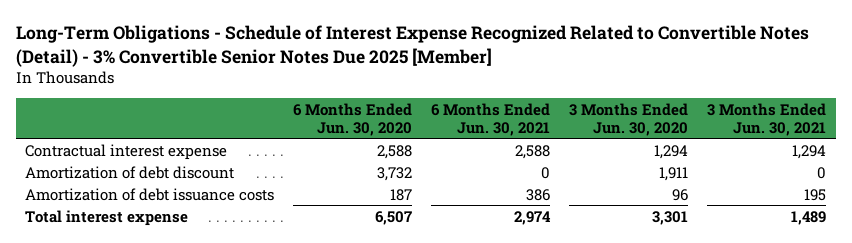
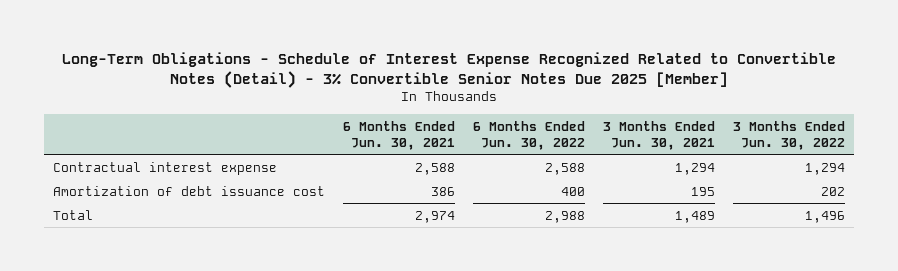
[293,102,413,136] 6 Months Ended Jun. 30, 2020 -> none
[569,102,689,136] 3 Months Ended Jun. 30, 2020 -> none
none -> [472,120,585,151] 6 Months Ended Jun. 30, 2022
none -> [732,120,845,151] 3 Months Ended Jun. 30, 2022
[25,165,235,179] Amortization of debt discount -> none
[25,187,275,201] Amortization of debt issuance costs -> [52,185,325,196] Amortization of debt issuance cost
[25,209,189,226] Total interest expense -> [52,209,93,220] Total

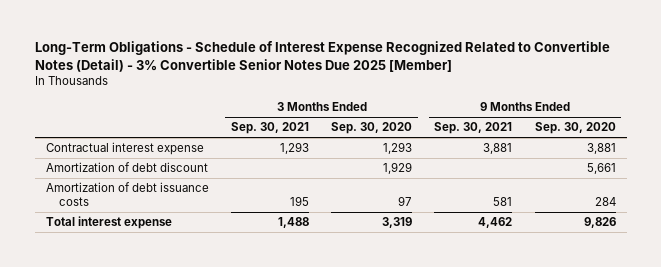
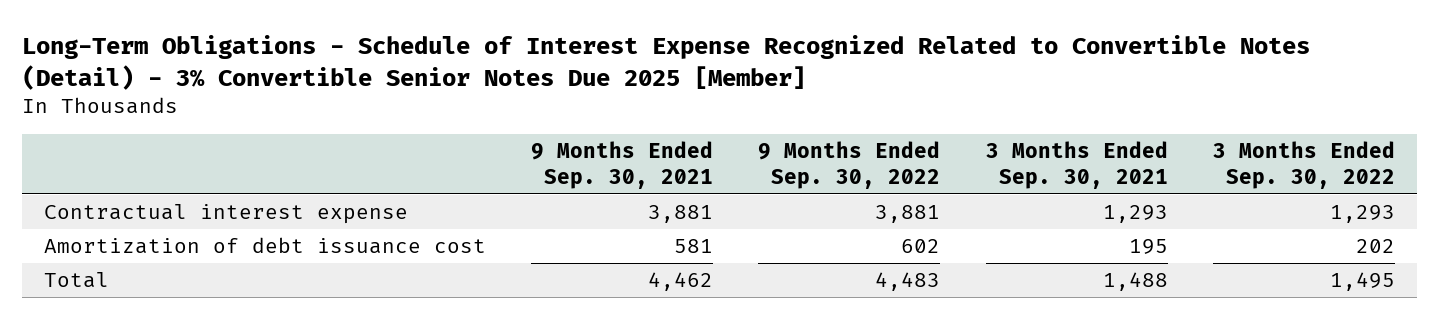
[331,122,413,135] Sep. 30, 2020 -> none
[534,122,616,135] Sep. 30, 2020 -> none
none -> [758,141,941,190] 9 Months Ended Sep. 30, 2022
none -> [1212,141,1395,190] 3 Months Ended Sep. 30, 2022
[45,162,208,173] Amortization of debt discount -> none
[45,182,209,207] Amortization of debt issuance costs -> [44,237,487,255] Amortization of debt issuance cost
[45,216,172,230] Total interest expense -> [44,272,110,289] Total

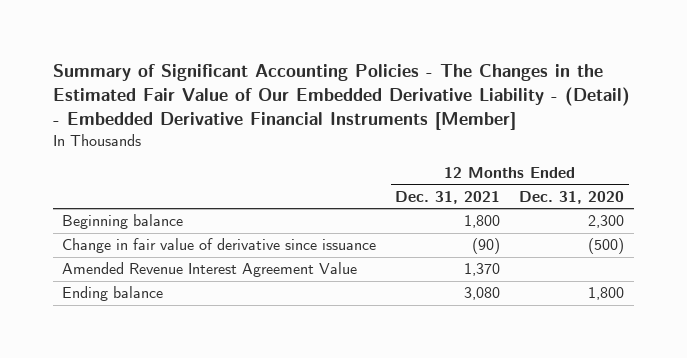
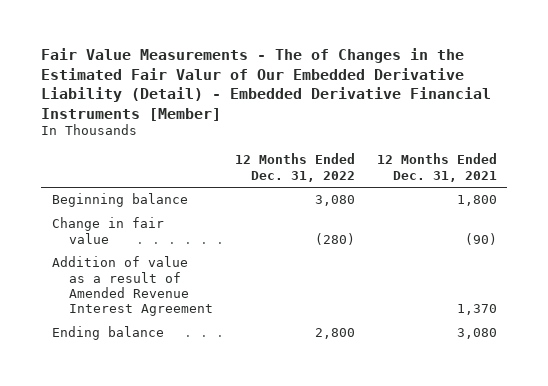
[52,63,630,130] Summary of Significant Accounting Policies - The Changes in the Estimated Fair Value of Our Embedded Derivative Liability - (Detail) - Embedded Derivative Financial Instruments [Member] -> [40,48,491,121] Fair Value Measurements - The of Changes in the Estimated Fair Valur of Our Embedded Derivative Liability (Detail) - Embedded Derivative Financial Instruments [Member]
[519,190,625,204] Dec. 31, 2020 -> none
none -> [234,153,355,182] 12 Months Ended Dec. 31, 2022
[62,238,377,254] Change in fair value of derivative since issuance -> [51,217,164,244] Change in fair value
[62,262,358,278] Amended Revenue Interest Agreement Value -> [51,256,214,317] Addition of value as a result of Amended Revenue Interest Agreement

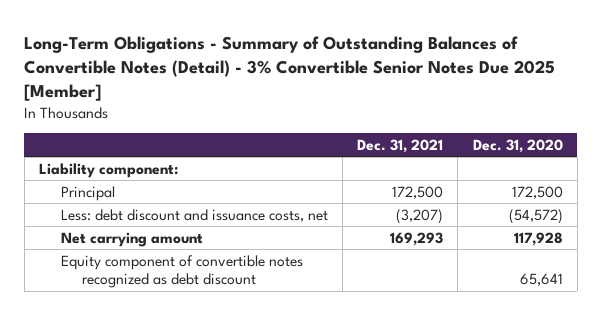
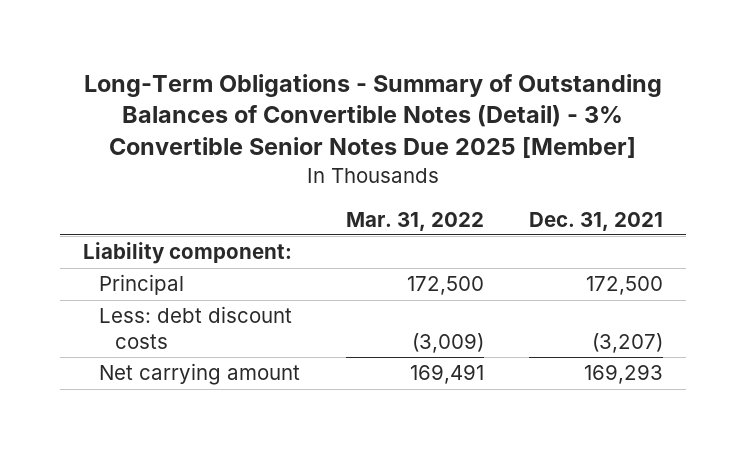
[472,138,563,153] Dec. 31, 2020 -> none
none -> [345,211,484,231] Mar. 31, 2022
[60,208,328,222] Less: debt discount and issuance costs, net -> [98,306,292,349] Less: debt discount costs
[60,254,303,289] Equity component of convertible notes recognized as debt discount -> none

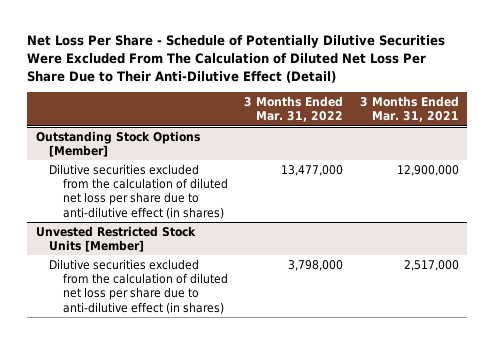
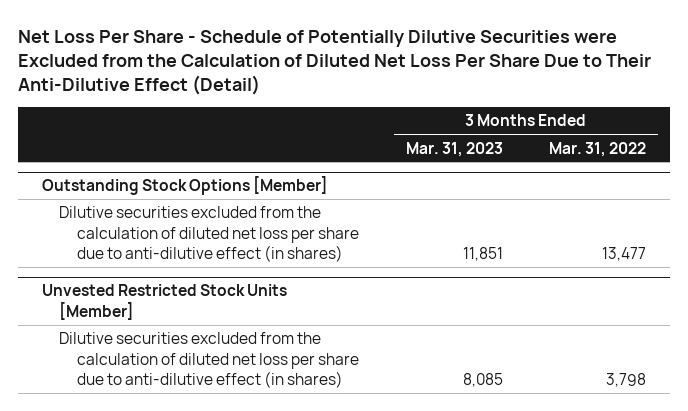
[27,35,446,83] Net Loss Per Share - Schedule of Potentially Dilutive Securities Were Excluded From The Calculation of Diluted Net Loss Per Share Due to Their Anti-Dilutive Effect (Detail) -> [18,29,652,96] Net Loss Per Share - Schedule of Potentially Dilutive Securities were Excluded from the Calculation of Diluted Net Loss Per Share Due to Their Anti-Dilutive Effect (Detail)
[359,95,459,123] 3 Months Ended Mar. 31, 2021 -> none
none -> [405,141,503,157] Mar. 31, 2023
[281,164,344,176] 13,477,000 -> [602,246,647,261] 13,477
[288,259,344,271] 3,798,000 -> [606,372,647,387] 3,798

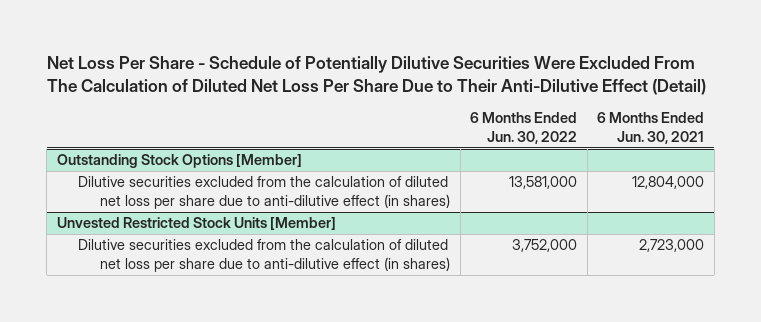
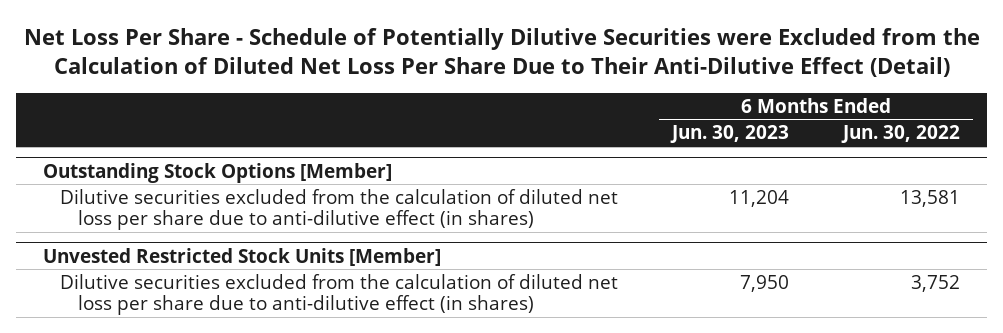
[46,56,706,95] Net Loss Per Share - Schedule of Potentially Dilutive Securities Were Excluded From The Calculation of Diluted Net Loss Per Share Due to Their Anti-Dilutive Effect (Detail) -> [23,28,980,78] Net Loss Per Share - Schedule of Potentially Dilutive Securities were Excluded from the Calculation of Diluted Net Loss Per Share Due to Their Anti-Dilutive Effect (Detail)
[597,112,705,144] 6 Months Ended Jun. 30, 2021 -> none
none -> [670,125,790,144] Jun. 30, 2023
[509,176,578,190] 13,581,000 -> [899,189,960,207] 13,581
[512,239,578,253] 3,752,000 -> [910,274,960,292] 3,752

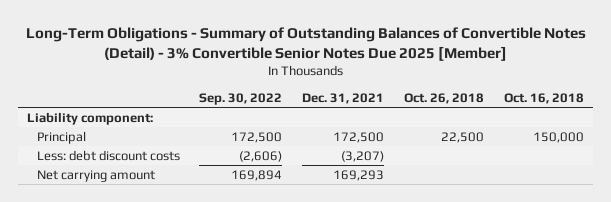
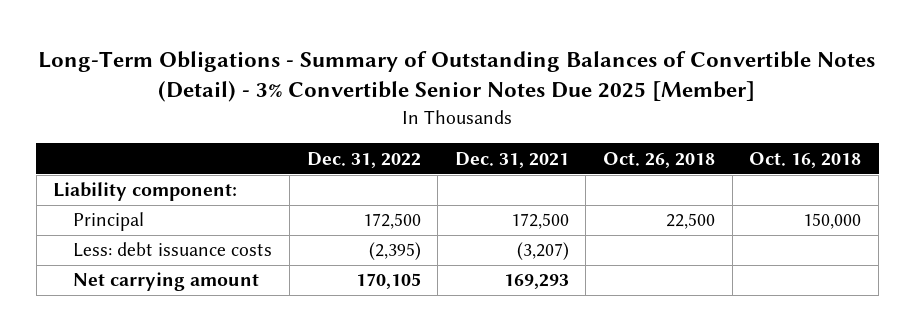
[199,92,283,105] Sep. 30, 2022 -> none
none -> [306,151,421,168] Dec. 31, 2022
[36,149,180,161] Less: debt discount costs -> [73,242,273,258] Less: debt issuance costs

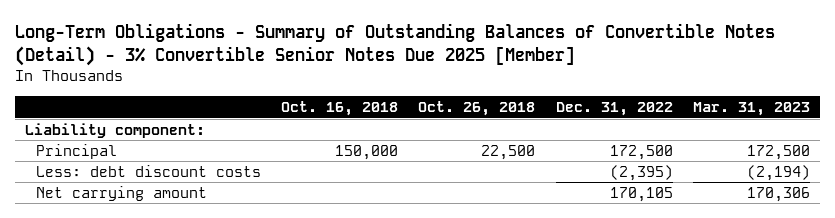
[454,151,569,168] Dec. 31, 2021 -> none
none -> [692,102,810,117] Mar. 31, 2023
[73,242,273,258] Less: debt issuance costs -> [36,164,262,177] Less: debt discount costs

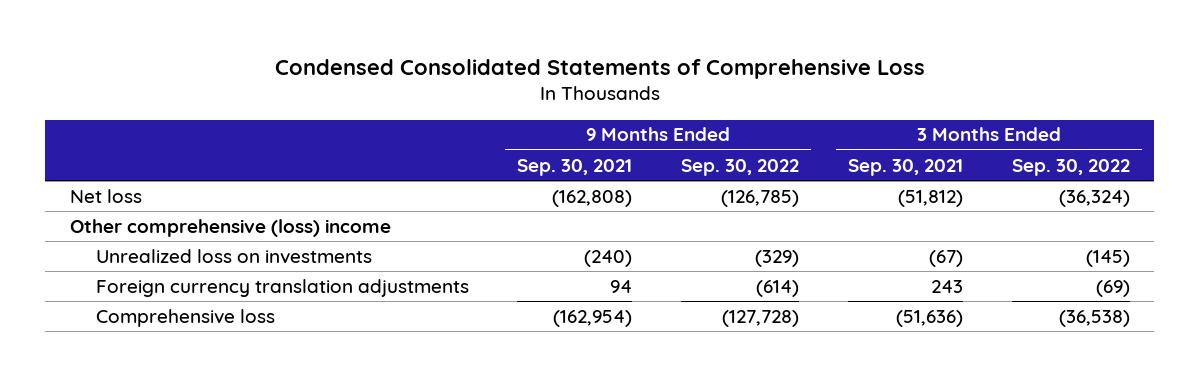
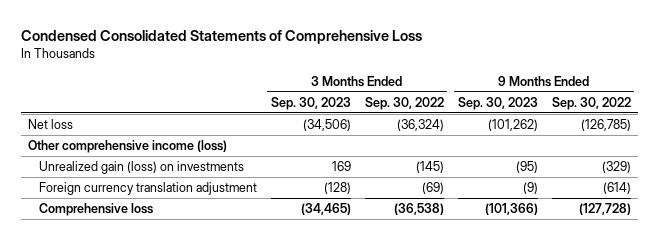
[517,158,633,176] Sep. 30, 2021 -> none
[848,158,964,176] Sep. 30, 2021 -> none
none -> [270,97,351,111] Sep. 30, 2023
none -> [457,97,538,111] Sep. 30, 2023
[69,218,391,237] Other comprehensive (loss) income -> [28,140,228,154] Other comprehensive income (loss)
[95,248,372,264] Unrealized loss on investments -> [38,161,244,175] Unrealized gain (loss) on investments
[95,278,469,297] Foreign currency translation adjustments -> [38,182,257,196] Foreign currency translation adjustment

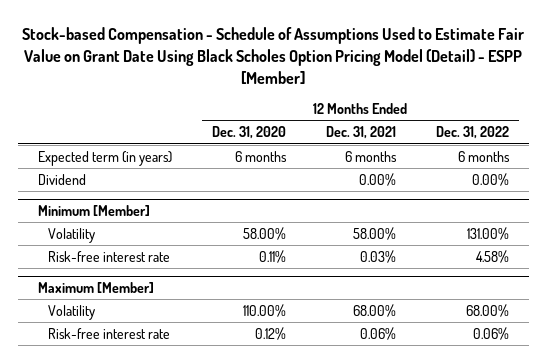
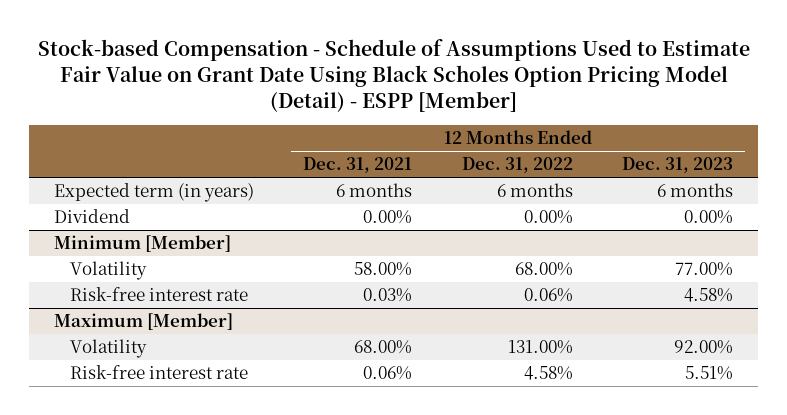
[211,126,286,140] Dec. 31, 2020 -> none
none -> [622,157,734,174] Dec. 31, 2023
[466,226,509,240] 131.00% -> [514,262,573,277] 68.00%
[475,249,509,263] 4.58% -> [523,288,573,303] 0.06%
[465,303,509,317] 68.00% -> [507,340,573,355] 131.00%
[472,326,509,340] 0.06% -> [523,366,573,381] 4.58%

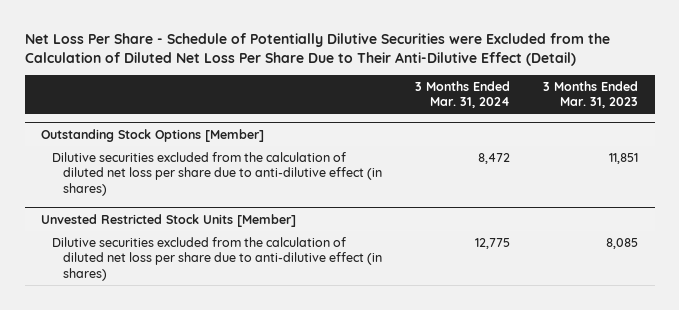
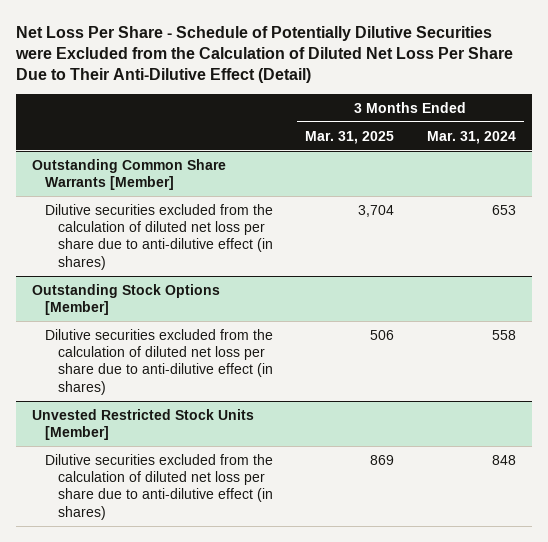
[543,80,639,109] 3 Months Ended Mar. 31, 2023 -> none
none -> [305,130,395,144] Mar. 31, 2025
none -> [32,158,227,190] Outstanding Common Share Warrants [Member]
none -> [44,203,273,270] Dilutive securities excluded from the calculation of diluted net loss per share due to anti-dilutive effect (in shares)
[478,152,511,164] 8,472 -> [491,329,516,340] 558
[475,237,511,249] 12,775 -> [491,454,516,465] 848

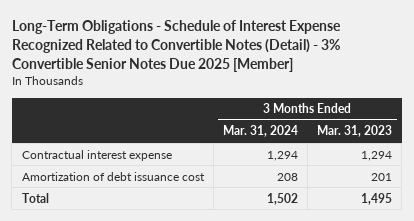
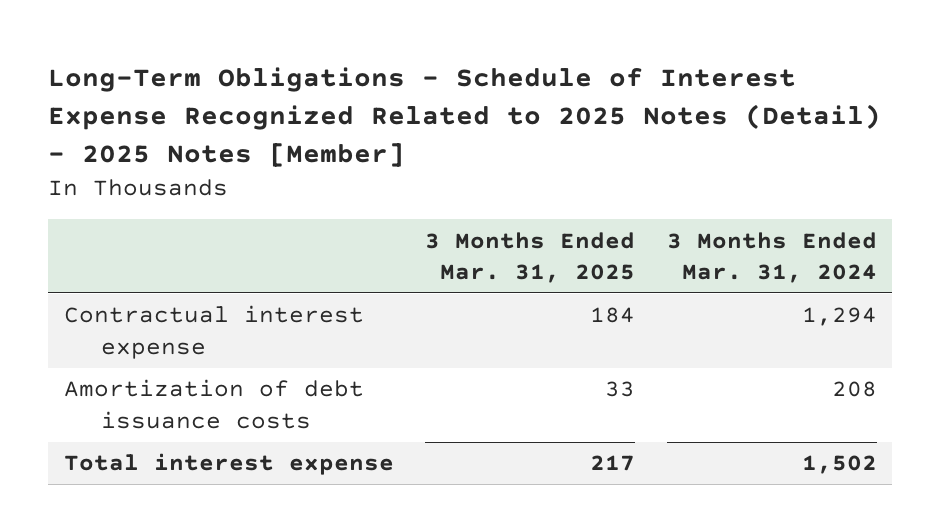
[11,19,341,72] Long-Term Obligations - Schedule of Interest Expense Recognized Related to Convertible Notes (Detail) - 3% Convertible Senior Notes Due 2025 [Member] -> [47,66,881,167] Long-Term Obligations - Schedule of Interest Expense Recognized Related to 2025 Notes (Detail) - 2025 Notes [Member]
[317,125,393,138] Mar. 31, 2023 -> none
none -> [425,231,636,283] 3 Months Ended Mar. 31, 2025
[21,171,205,181] Amortization of debt issuance cost -> [63,379,364,429] Amortization of debt issuance costs
[21,192,49,203] Total -> [63,453,394,476] Total interest expense

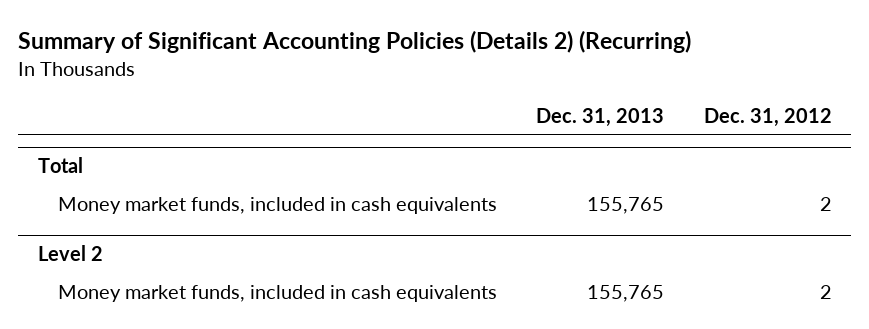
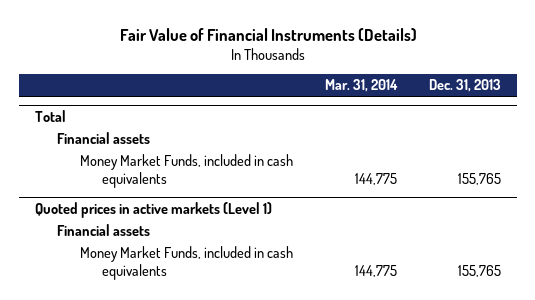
[18,30,692,54] Summary of Significant Accounting Policies (Details 2) (Recurring) -> [119,27,417,41] Fair Value of Financial Instruments (Details)
[703,107,832,127] Dec. 31, 2012 -> none
none -> [324,79,398,93] Mar. 31, 2014
[37,245,103,262] Level 2 -> none
none -> [57,132,151,145] Financial assets
[57,197,497,215] Money market funds, included in cash equivalents -> [79,154,293,188] Money Market Funds, included in cash equivalents
none -> [34,201,272,218] Quoted prices in active markets (Level 1)
none -> [57,224,151,237] Financial assets
[57,285,497,303] Money market funds, included in cash equivalents -> [79,246,293,280] Money Market Funds, included in cash equivalents

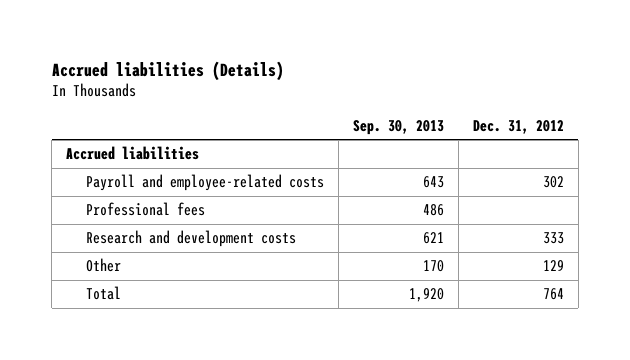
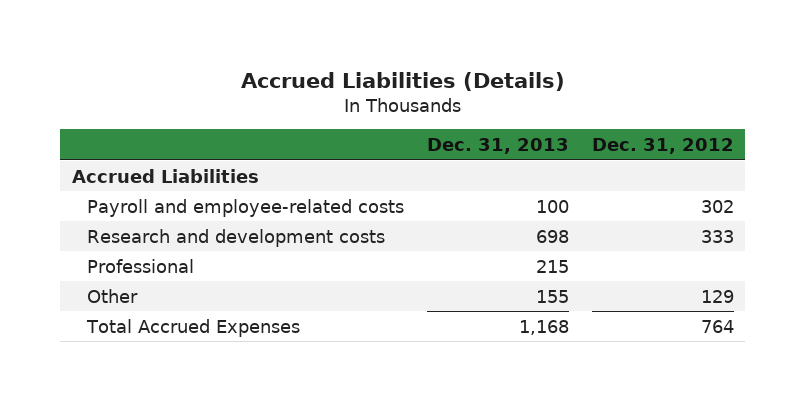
[51,60,284,81] Accrued liabilities (Details) -> [240,71,565,91] Accrued Liabilities (Details)
[352,120,444,136] Sep. 30, 2013 -> none
none -> [426,138,569,155] Dec. 31, 2013
[66,146,200,161] Accrued liabilities -> [71,168,259,183] Accrued Liabilities
[85,202,205,217] Professional fees -> none
none -> [86,258,194,273] Professional
[85,286,121,301] Total -> [85,318,300,337] Total Accrued Expenses

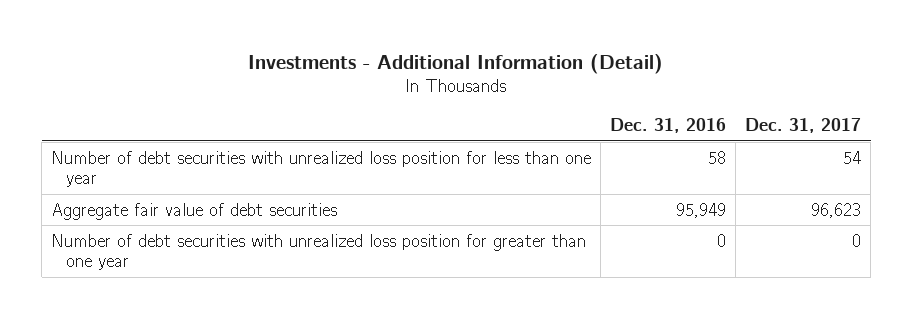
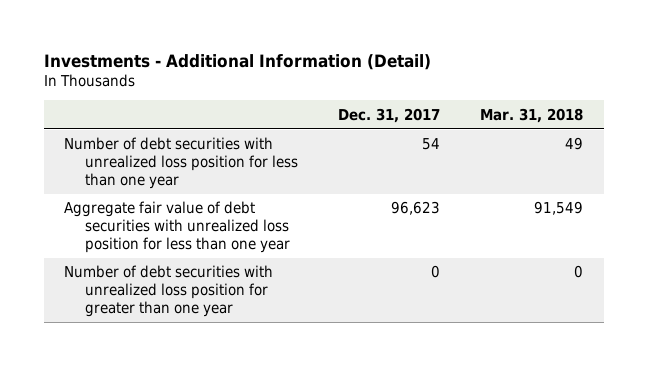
[610,118,727,134] Dec. 31, 2016 -> none
none -> [480,107,584,123] Mar. 31, 2018
[51,202,338,220] Aggregate fair value of debt securities -> [64,201,291,253] Aggregate fair value of debt securities with unrealized loss position for less than one year

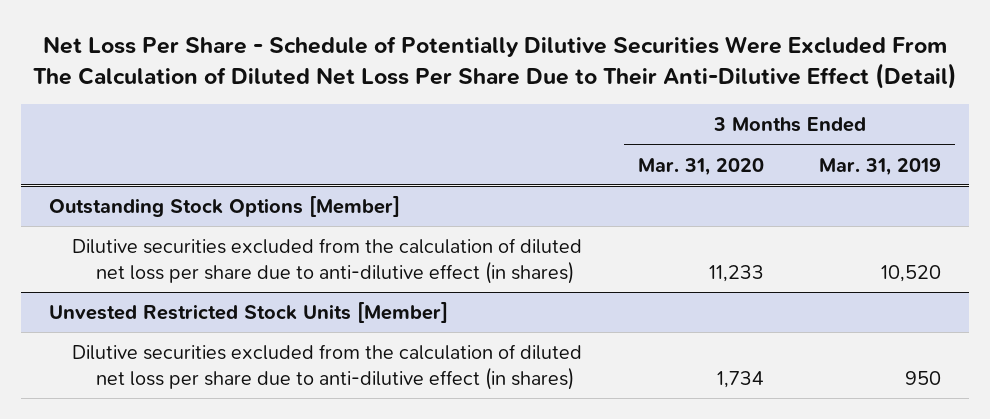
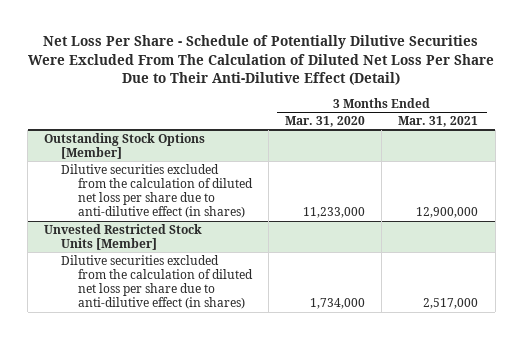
[819,157,942,176] Mar. 31, 2019 -> none
none -> [398,116,479,128] Mar. 31, 2021
[708,265,764,283] 11,233 -> [303,207,366,219] 11,233,000
[716,371,764,389] 1,734 -> [310,298,366,310] 1,734,000

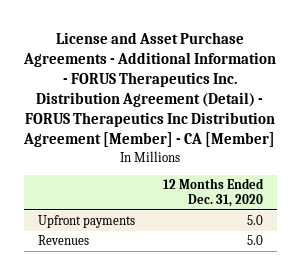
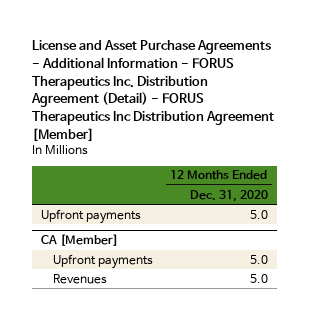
[23,32,277,148] License and Asset Purchase Agreements - Additional Information - FORUS Therapeutics Inc. Distribution Agreement (Detail) - FORUS Therapeutics Inc Distribution Agreement [Member] - CA [Member] -> [31,40,275,142] License and Asset Purchase Agreements - Additional Information - FORUS Therapeutics Inc. Distribution Agreement (Detail) - FORUS Therapeutics Inc Distribution Agreement [Member]
none -> [41,234,119,247] CA [Member]
none -> [52,253,153,269] Upfront payments

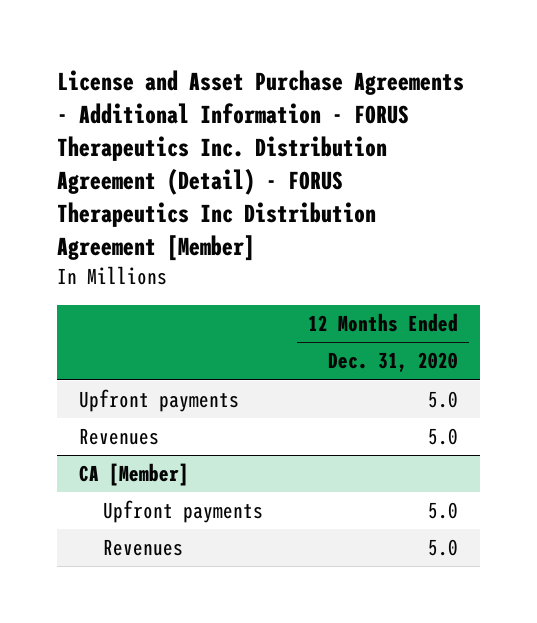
none -> [79,428,160,446] Revenues

